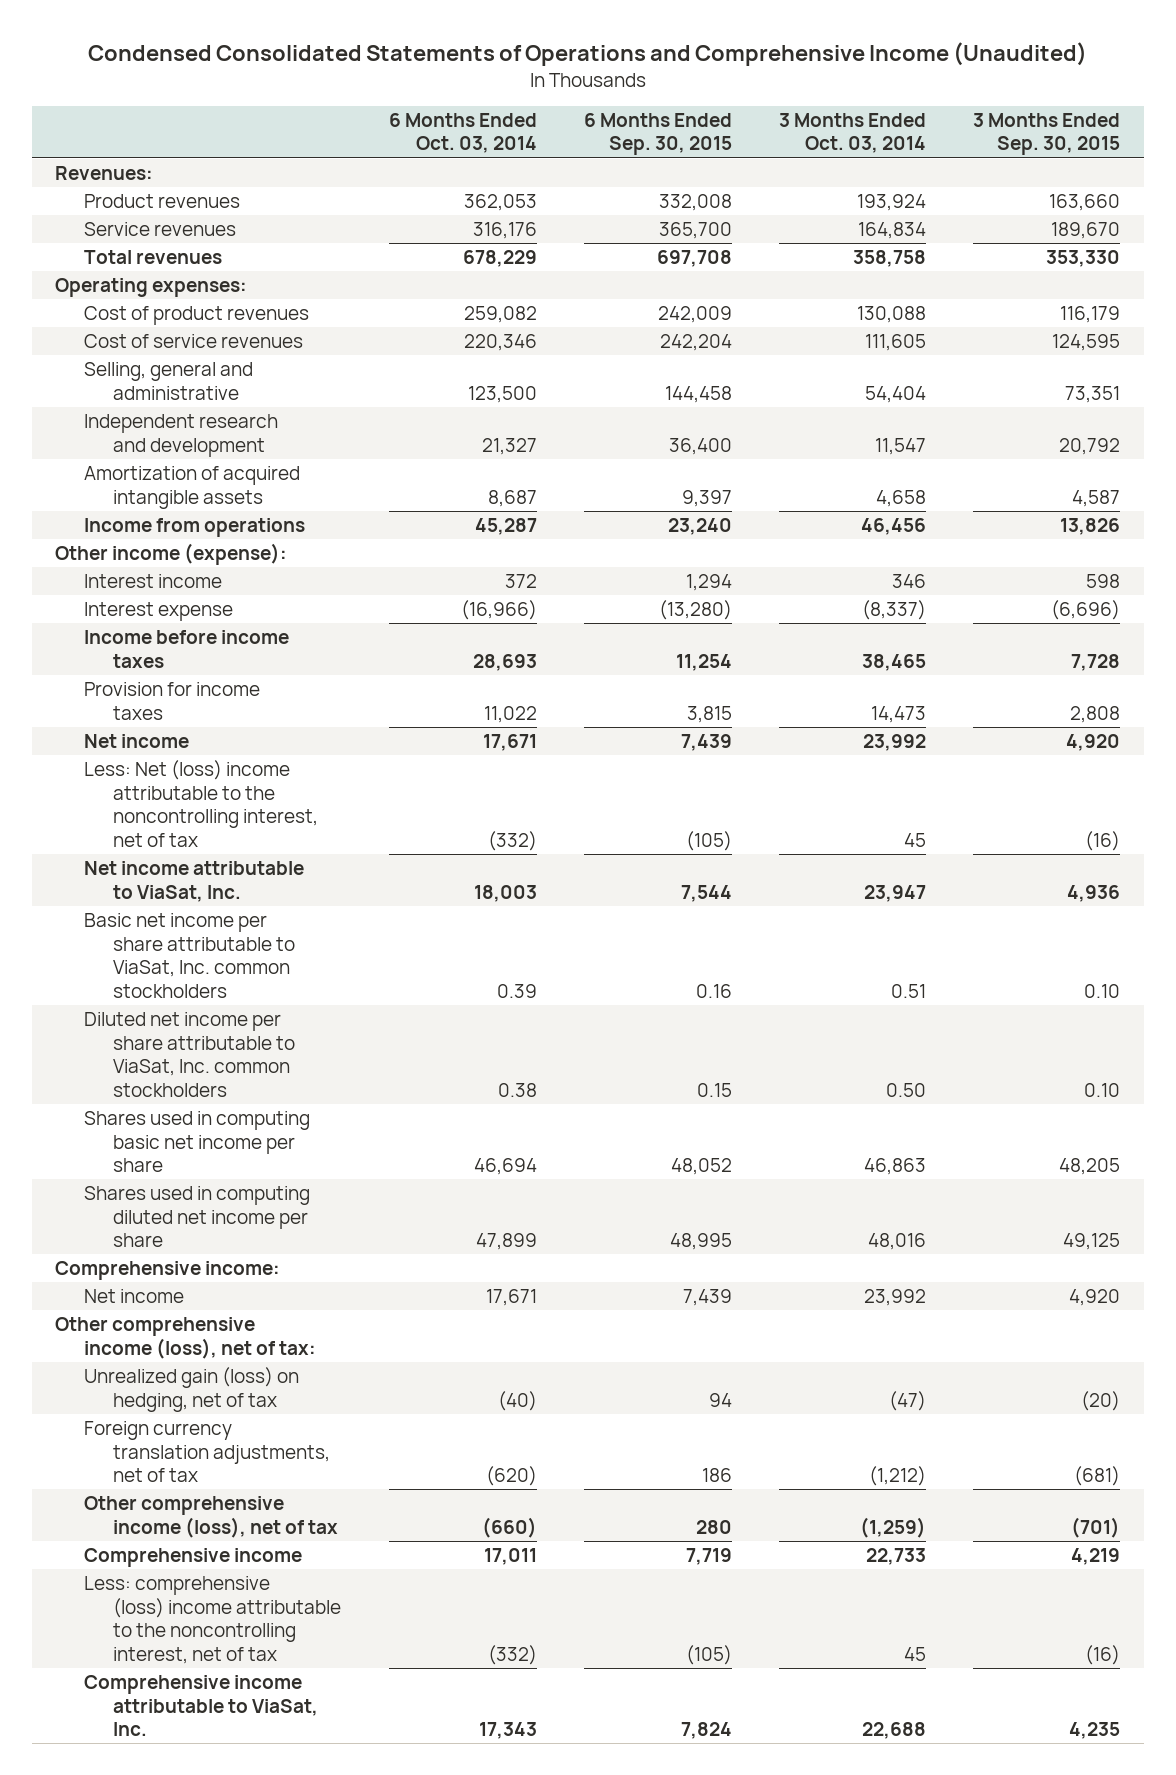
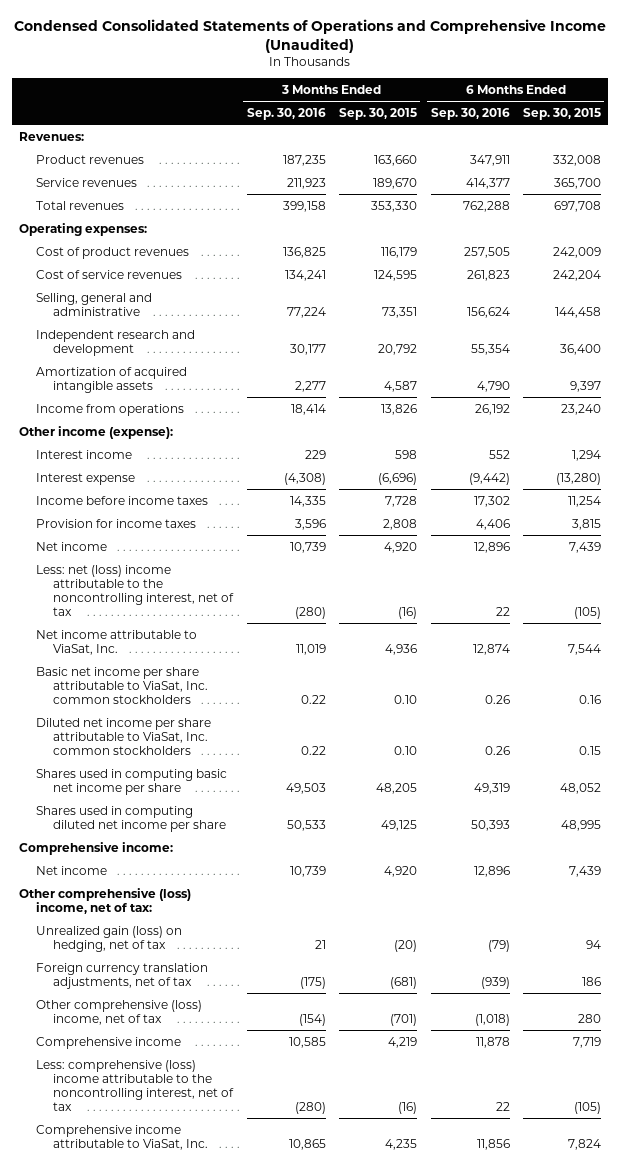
[388,112,537,154] 6 Months Ended Oct. 03, 2014 -> none
[779,112,927,154] 3 Months Ended Oct. 03, 2014 -> none
none -> [246,107,326,120] Sep. 30, 2016
none -> [430,107,510,120] Sep. 30, 2016
[84,760,319,847] Less: Net (loss) income attributable to the noncontrolling interest, net of tax -> [36,564,235,616] Less: net (loss) income attributable to the noncontrolling interest, net of tax
[55,1317,317,1359] Other comprehensive income (loss), net of tax: -> [19,887,192,914] Other comprehensive (loss) income, net of tax:
[84,1496,339,1538] Other comprehensive income (loss), net of tax -> [36,999,203,1025] Other comprehensive (loss) income, net of tax

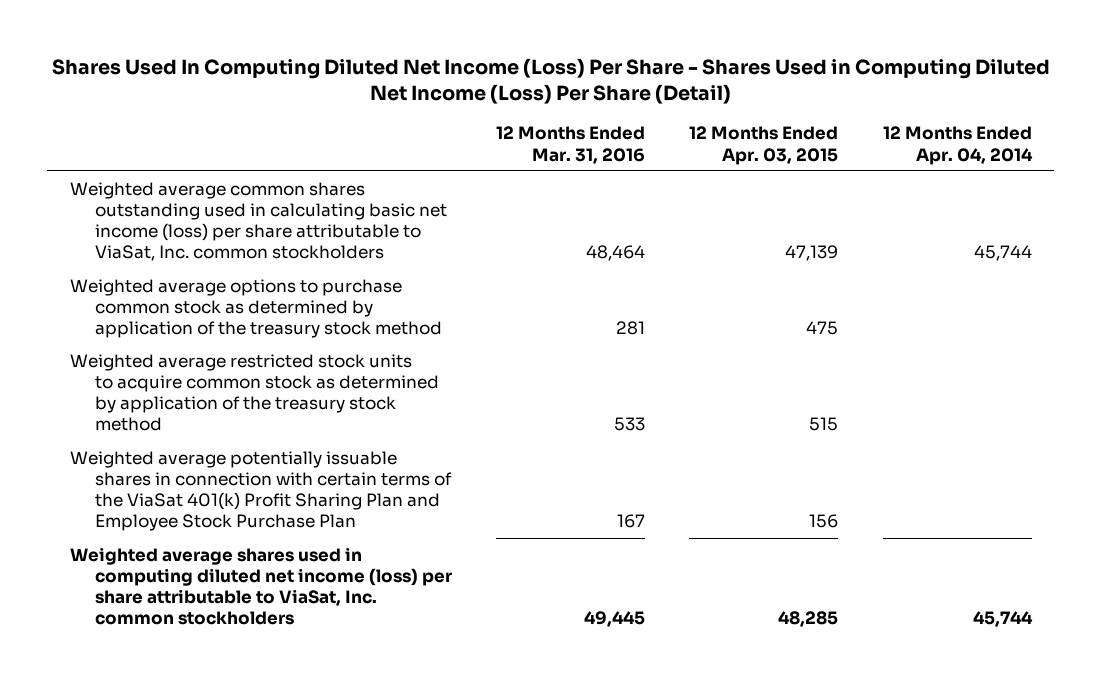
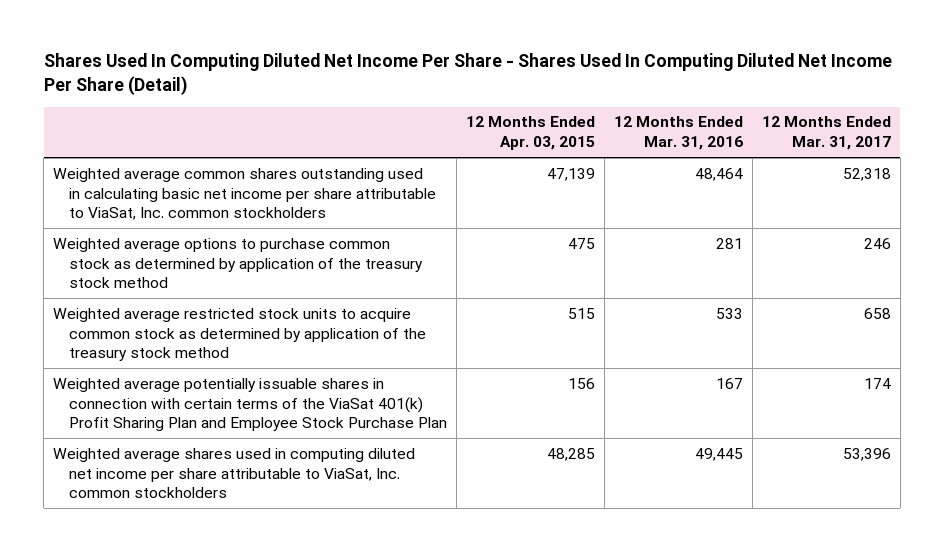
[51,57,1050,104] Shares Used In Computing Diluted Net Income (Loss) Per Share - Shares Used in Computing Diluted Net Income (Loss) Per Share (Detail) -> [43,53,892,96] Shares Used In Computing Diluted Net Income Per Share - Shares Used In Computing Diluted Net Income Per Share (Detail)
[882,126,1033,165] 12 Months Ended Apr. 04, 2014 -> none
none -> [761,116,891,151] 12 Months Ended Mar. 31, 2017
[69,181,447,262] Weighted average common shares outstanding used in calculating basic net income (loss) per share attributable to ViaSat, Inc. common stockholders -> [53,167,437,221] Weighted average common shares outstanding used in calculating basic net income per share attributable to ViaSat, Inc. common stockholders
[69,546,452,626] Weighted average shares used in computing diluted net income (loss) per share attributable to ViaSat, Inc. common stockholders -> [53,447,416,499] Weighted average shares used in computing diluted net income per share attributable to ViaSat, Inc. common stockholders

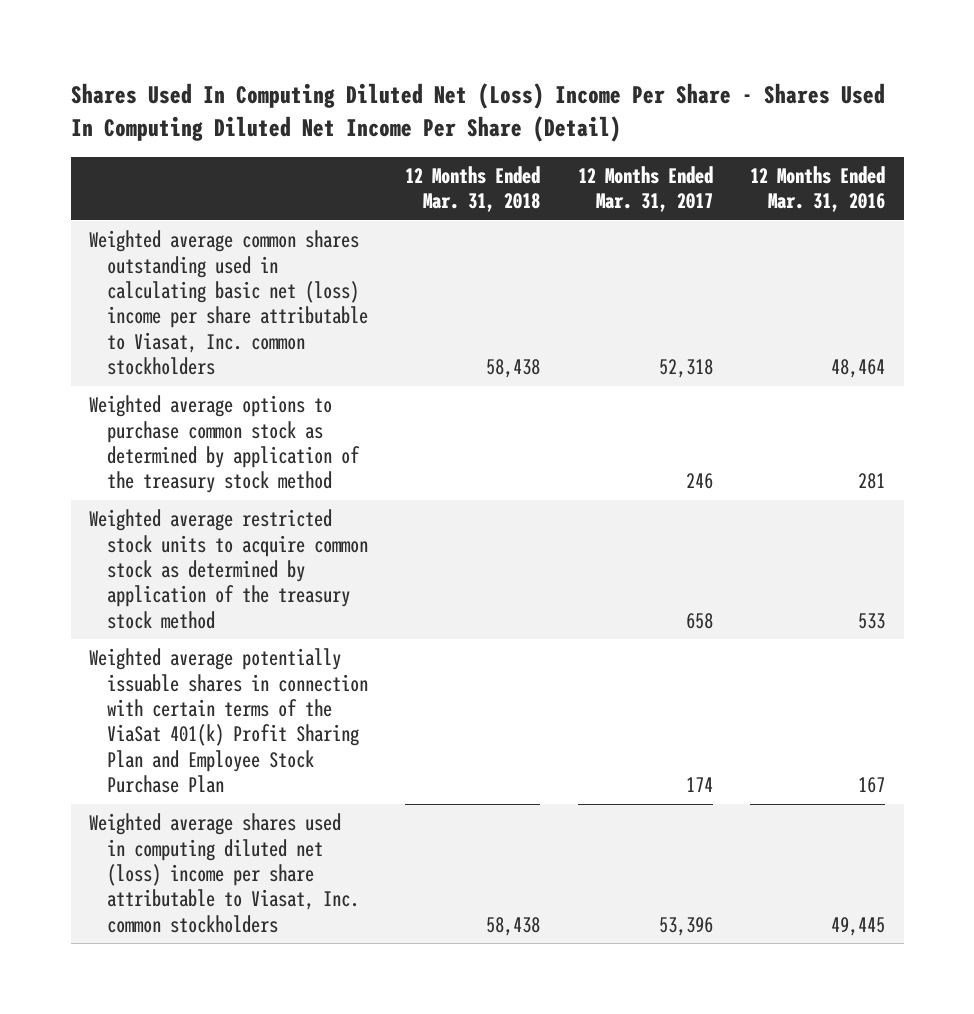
[43,53,892,96] Shares Used In Computing Diluted Net Income Per Share - Shares Used In Computing Diluted Net Income Per Share (Detail) -> [70,83,885,142] Shares Used In Computing Diluted Net (Loss) Income Per Share - Shares Used In Computing Diluted Net Income Per Share (Detail)
[465,116,595,151] 12 Months Ended Apr. 03, 2015 -> none
none -> [405,165,541,213] 12 Months Ended Mar. 31, 2018
[53,167,437,221] Weighted average common shares outstanding used in calculating basic net income per share attributable to ViaSat, Inc. common stockholders -> [89,230,369,376] Weighted average common shares outstanding used in calculating basic net (loss) income per share attributable to Viasat, Inc. common stockholders
[53,447,416,499] Weighted average shares used in computing diluted net income per share attributable to ViaSat, Inc. common stockholders -> [89,813,360,933] Weighted average shares used in computing diluted net (loss) income per share attributable to Viasat, Inc. common stockholders

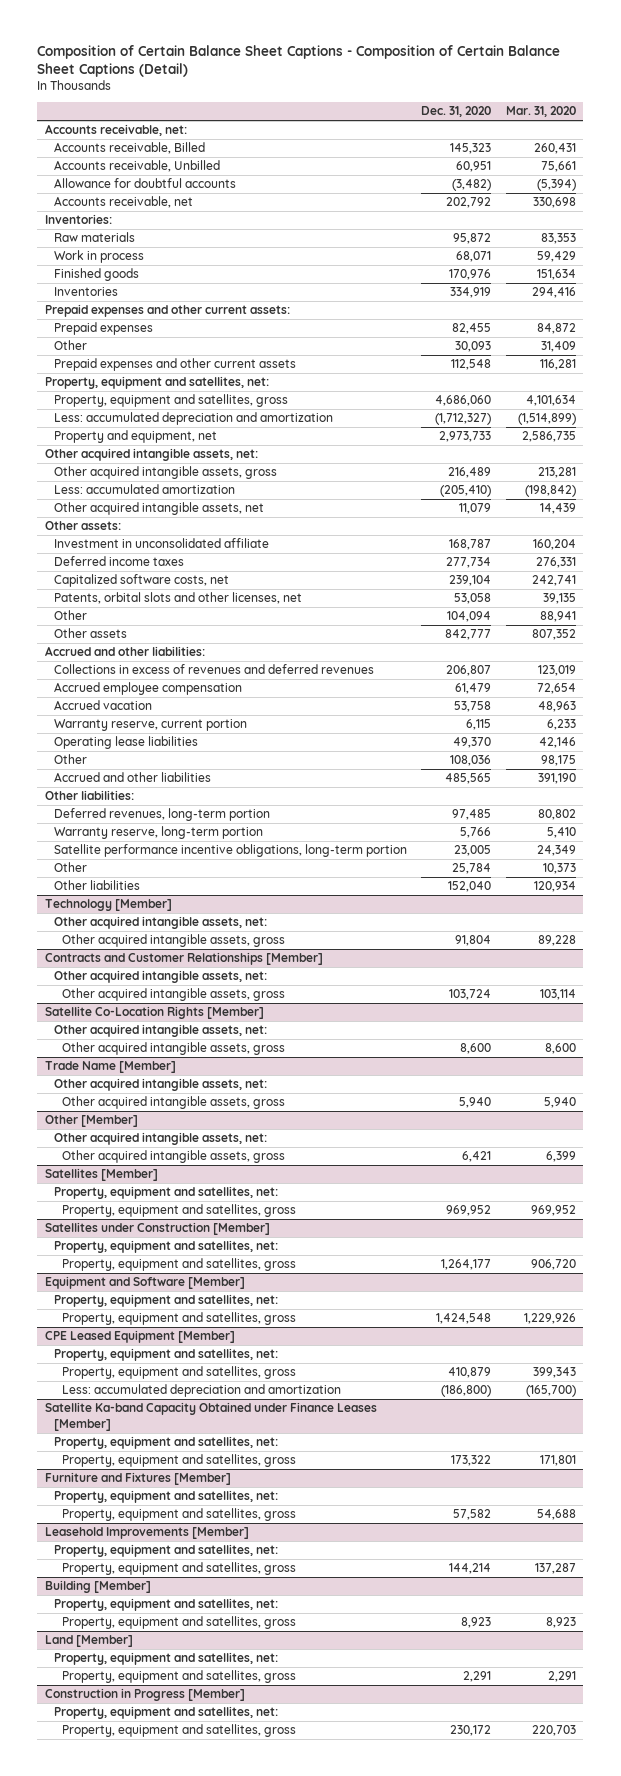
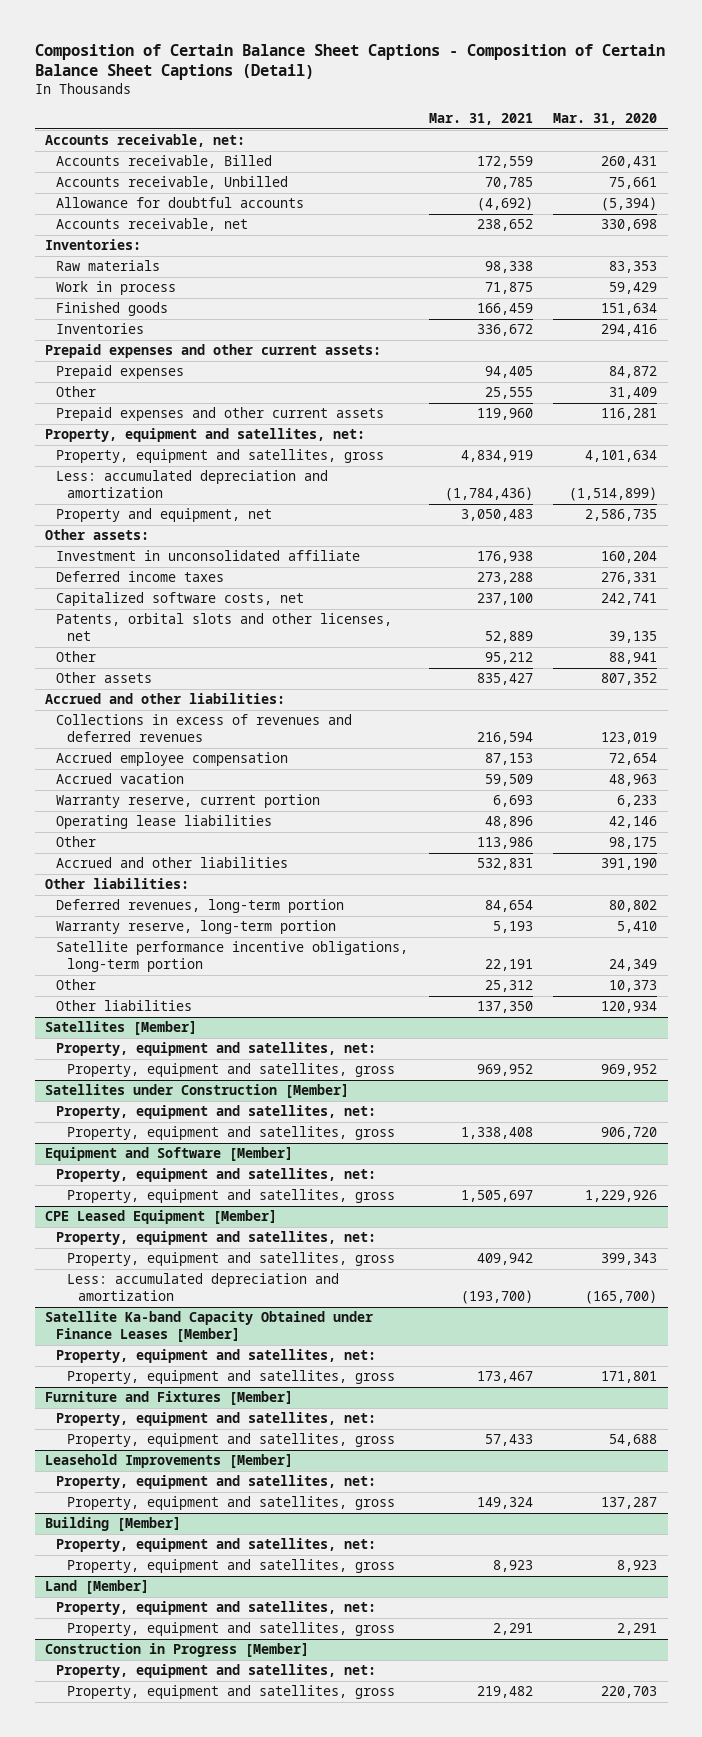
[421,106,492,118] Dec. 31, 2020 -> none
none -> [428,113,533,126] Mar. 31, 2021
[44,448,258,462] Other acquired intangible assets, net: -> none
[53,466,277,480] Other acquired intangible assets, gross -> none
[53,484,235,495] Less: accumulated amortization -> none
[53,502,264,516] Other acquired intangible assets, net -> none
[44,899,172,912] Technology [Member] -> none
[53,916,267,930] Other acquired intangible assets, net: -> none
[62,934,286,948] Other acquired intangible assets, gross -> none
[44,952,323,966] Contracts and Customer Relationships [Member] -> none
[53,970,267,984] Other acquired intangible assets, net: -> none
[62,988,286,1002] Other acquired intangible assets, gross -> none
[44,1006,264,1020] Satellite Co-Location Rights [Member] -> none
[53,1024,267,1038] Other acquired intangible assets, net: -> none
[62,1042,286,1056] Other acquired intangible assets, gross -> none
[44,1061,176,1074] Trade Name [Member] -> none
[53,1078,267,1092] Other acquired intangible assets, net: -> none
[62,1096,286,1110] Other acquired intangible assets, gross -> none
[44,1115,138,1128] Other [Member] -> none
[53,1132,267,1146] Other acquired intangible assets, net: -> none
[62,1150,286,1164] Other acquired intangible assets, gross -> none

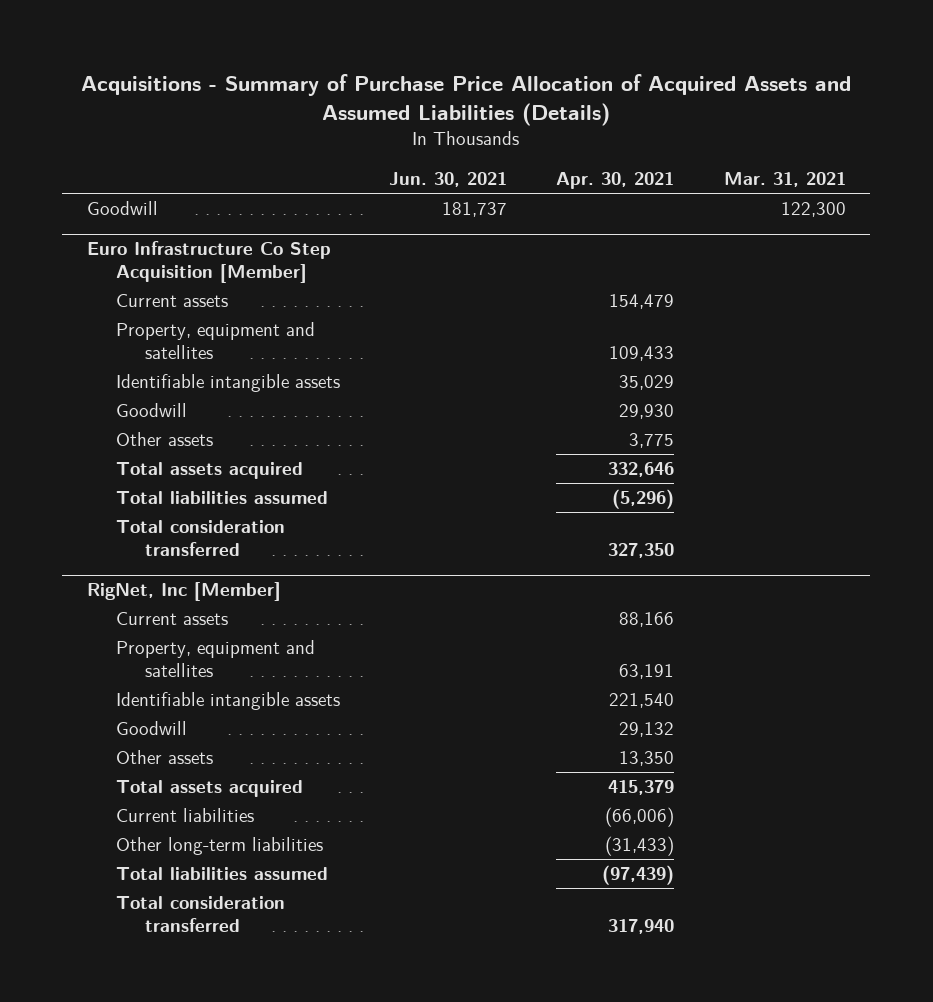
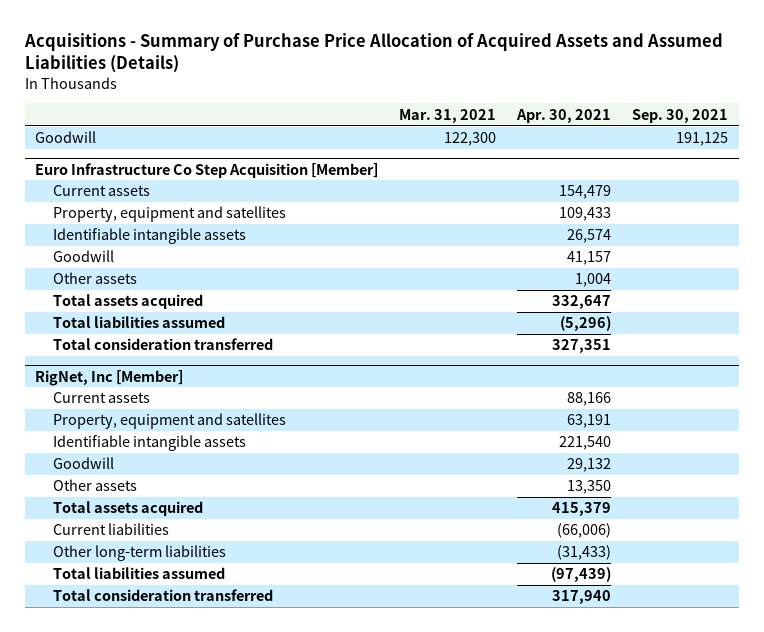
[389,172,508,188] Jun. 30, 2021 -> none
none -> [632,108,729,123] Sep. 30, 2021
[619,374,675,390] 35,029 -> [567,229,612,244] 26,574
[619,403,675,419] 29,930 -> [567,251,612,266] 41,157
[629,432,675,448] 3,775 -> [575,273,612,288] 1,004
[608,461,675,477] 332,646 -> [552,295,612,310] 332,647
[608,542,675,558] 327,350 -> [552,339,612,354] 327,351

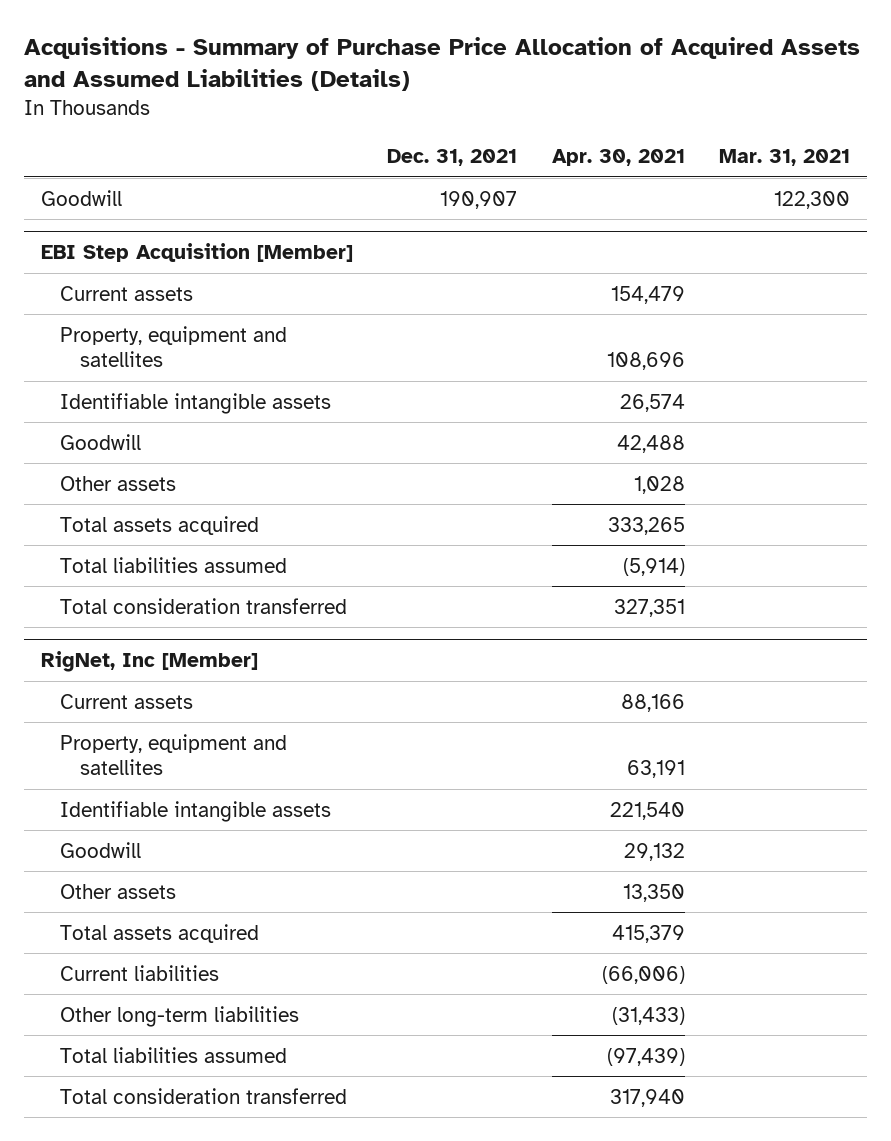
[632,108,729,123] Sep. 30, 2021 -> none
none -> [387,149,518,167] Dec. 31, 2021
[35,162,379,178] Euro Infrastructure Co Step Acquisition [Member] -> none
none -> [40,243,353,263] EBI Step Acquisition [Member]
[559,207,612,222] 109,433 -> [606,351,685,370] 108,696
[567,251,612,266] 41,157 -> [616,434,685,453] 42,488
[575,273,612,288] 1,004 -> [633,475,685,494] 1,028
[552,295,612,310] 332,647 -> [607,516,685,535] 333,265
[560,316,612,332] (5,296) -> [622,557,685,576] (5,914)

